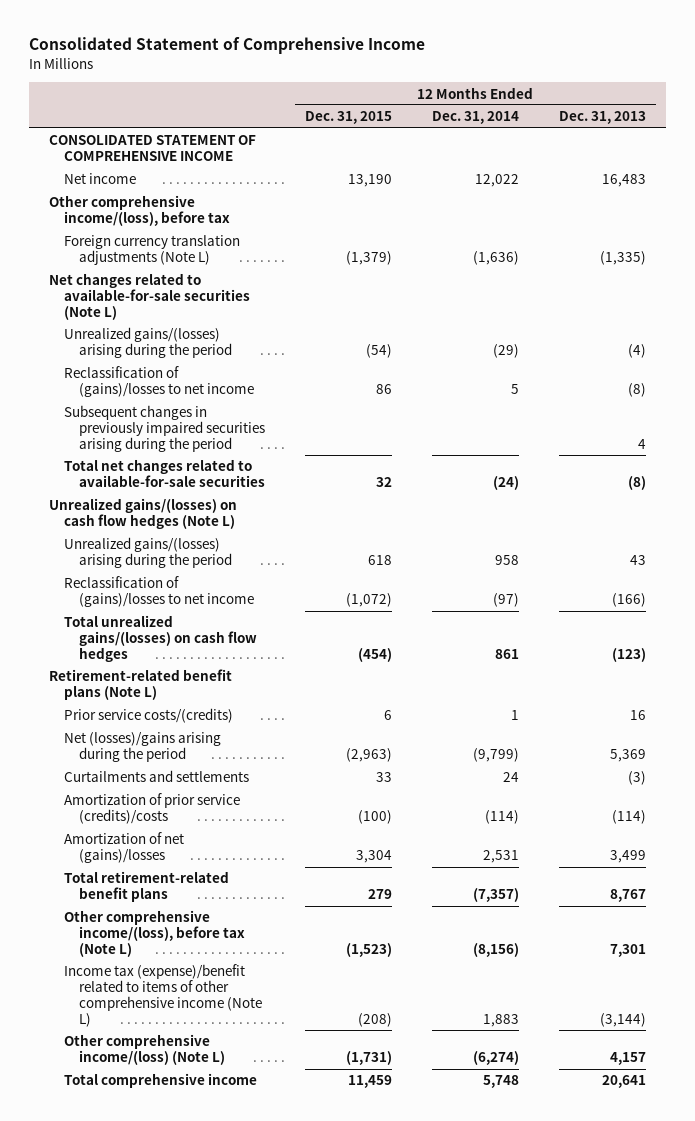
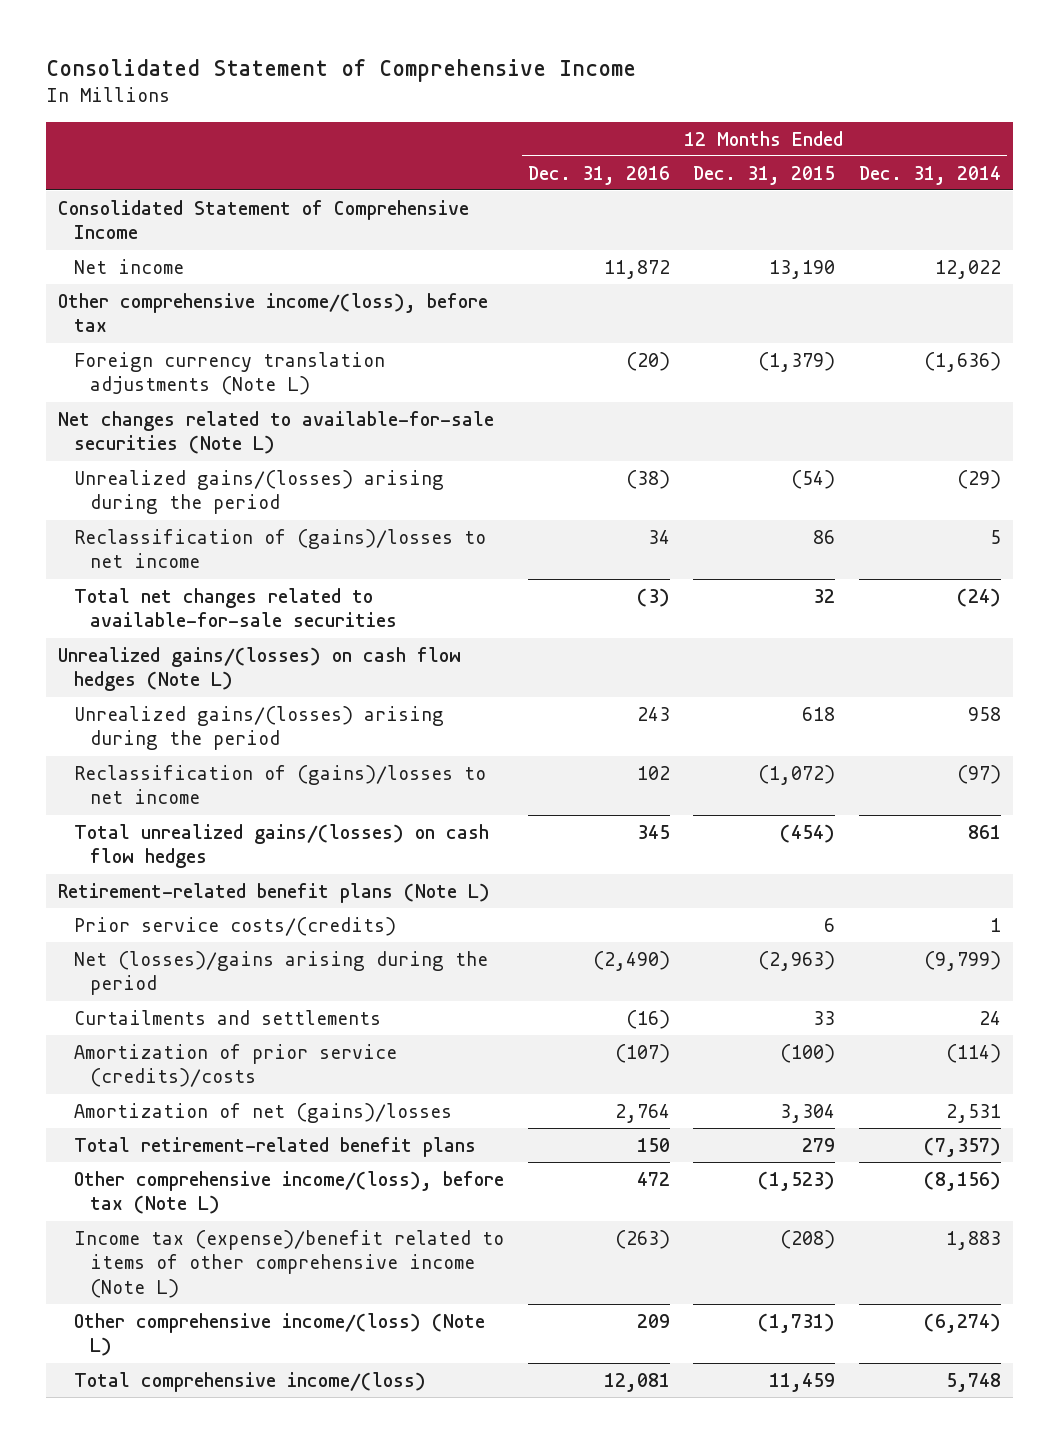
[558,111,646,125] Dec. 31, 2013 -> none
none -> [527,165,670,185] Dec. 31, 2016
[49,135,257,162] CONSOLIDATED STATEMENT OF COMPREHENSIVE INCOME -> [57,199,469,240] Consolidated Statement of Comprehensive Income
[63,405,265,453] Subsequent changes in previously impaired securities arising during the period -> none
[63,1073,257,1089] Total comprehensive income -> [73,1371,426,1392] Total comprehensive income/(loss)

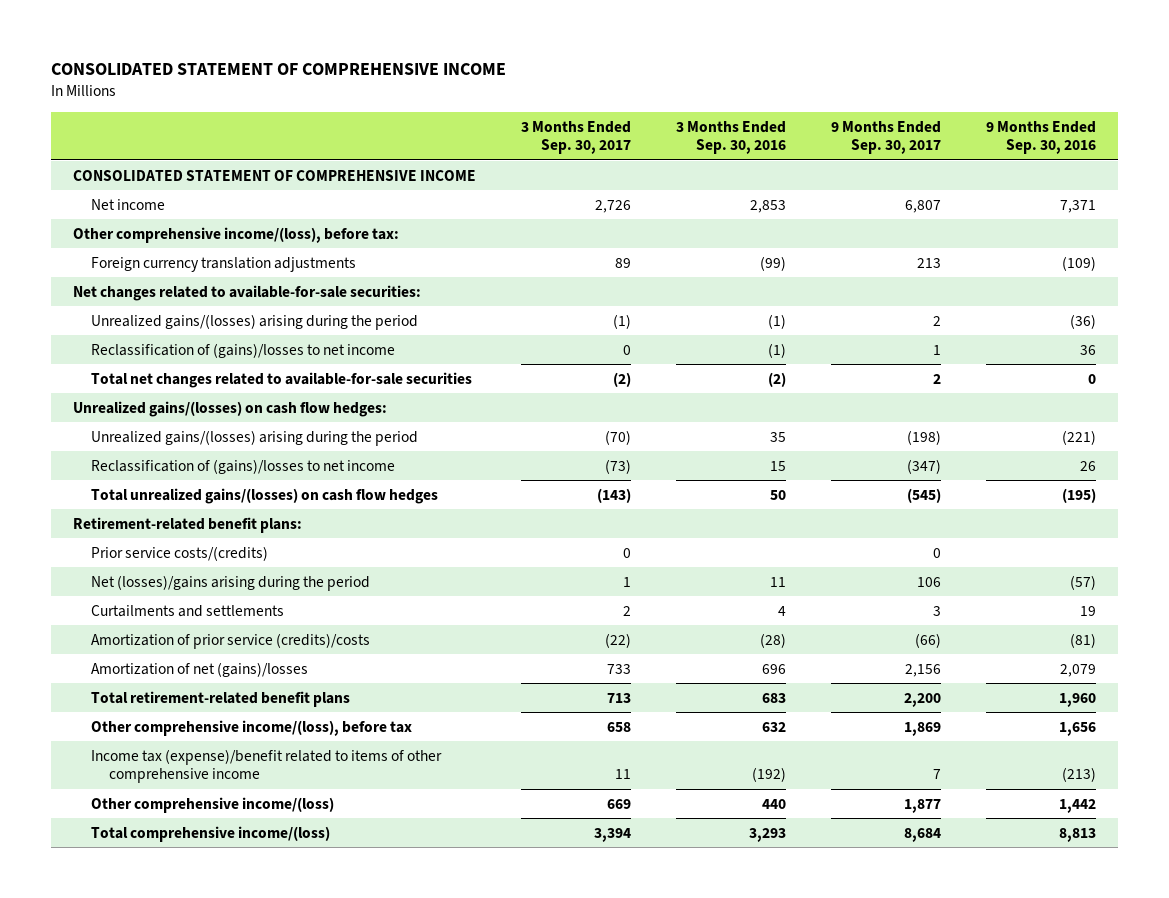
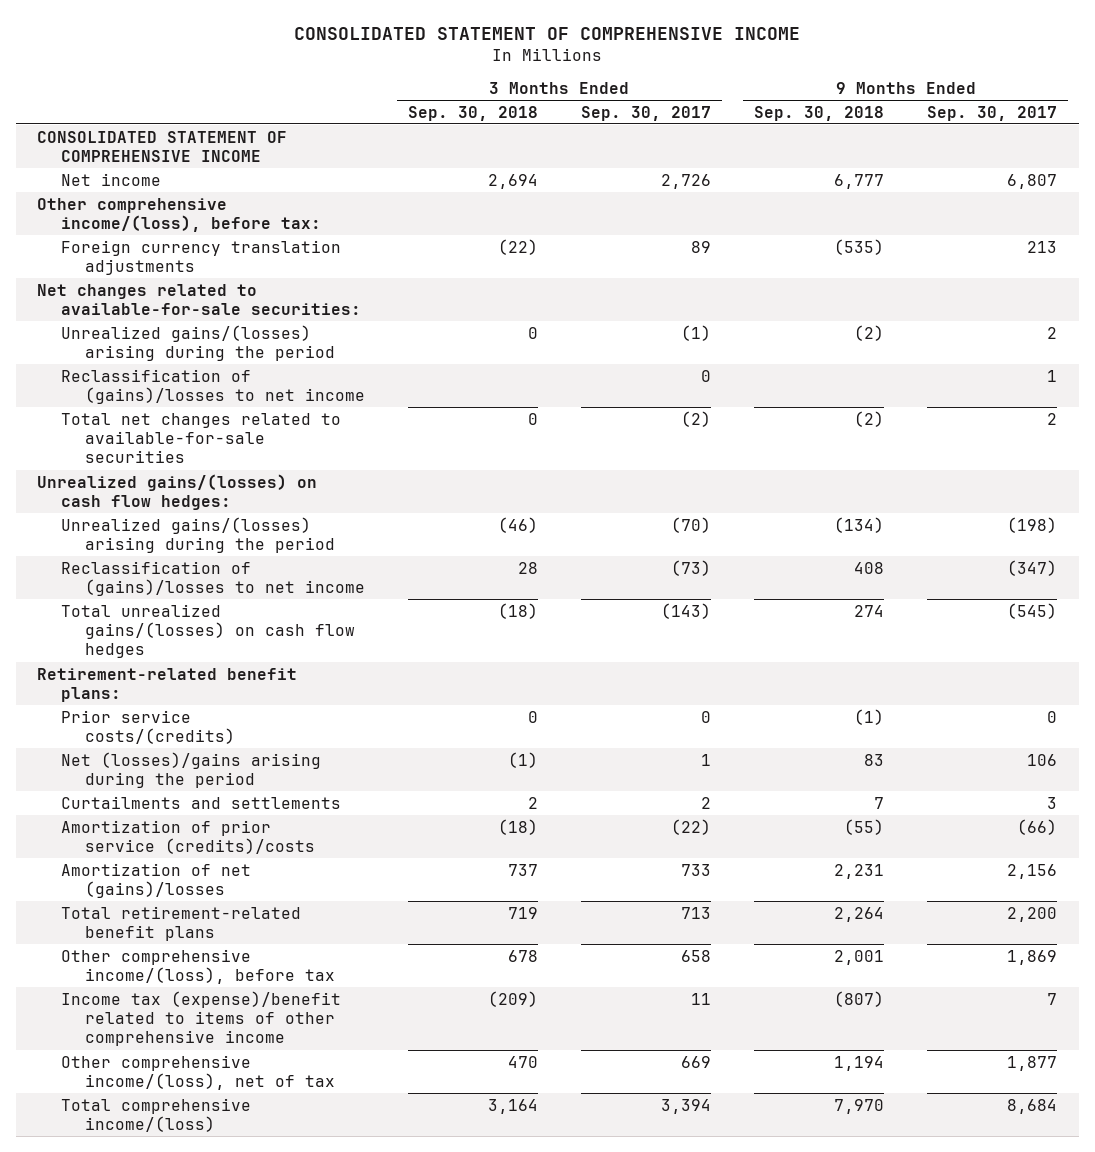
[675,120,786,155] 3 Months Ended Sep. 30, 2016 -> none
[985,120,1096,155] 9 Months Ended Sep. 30, 2016 -> none
none -> [407,105,538,121] Sep. 30, 2018
none -> [754,105,885,121] Sep. 30, 2018
[90,796,334,813] Other comprehensive income/(loss) -> [61,1054,335,1090] Other comprehensive income/(loss), net of tax

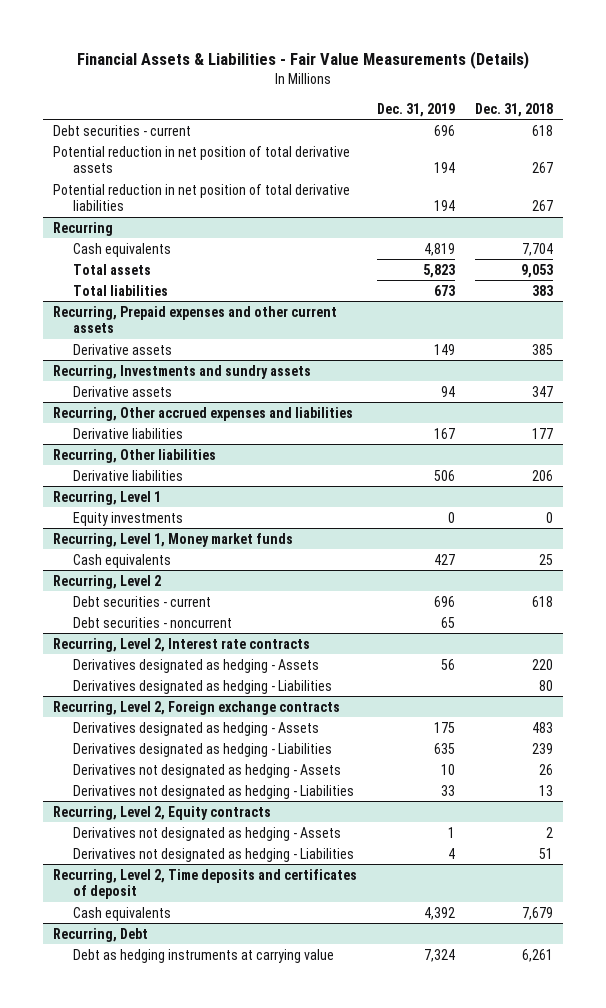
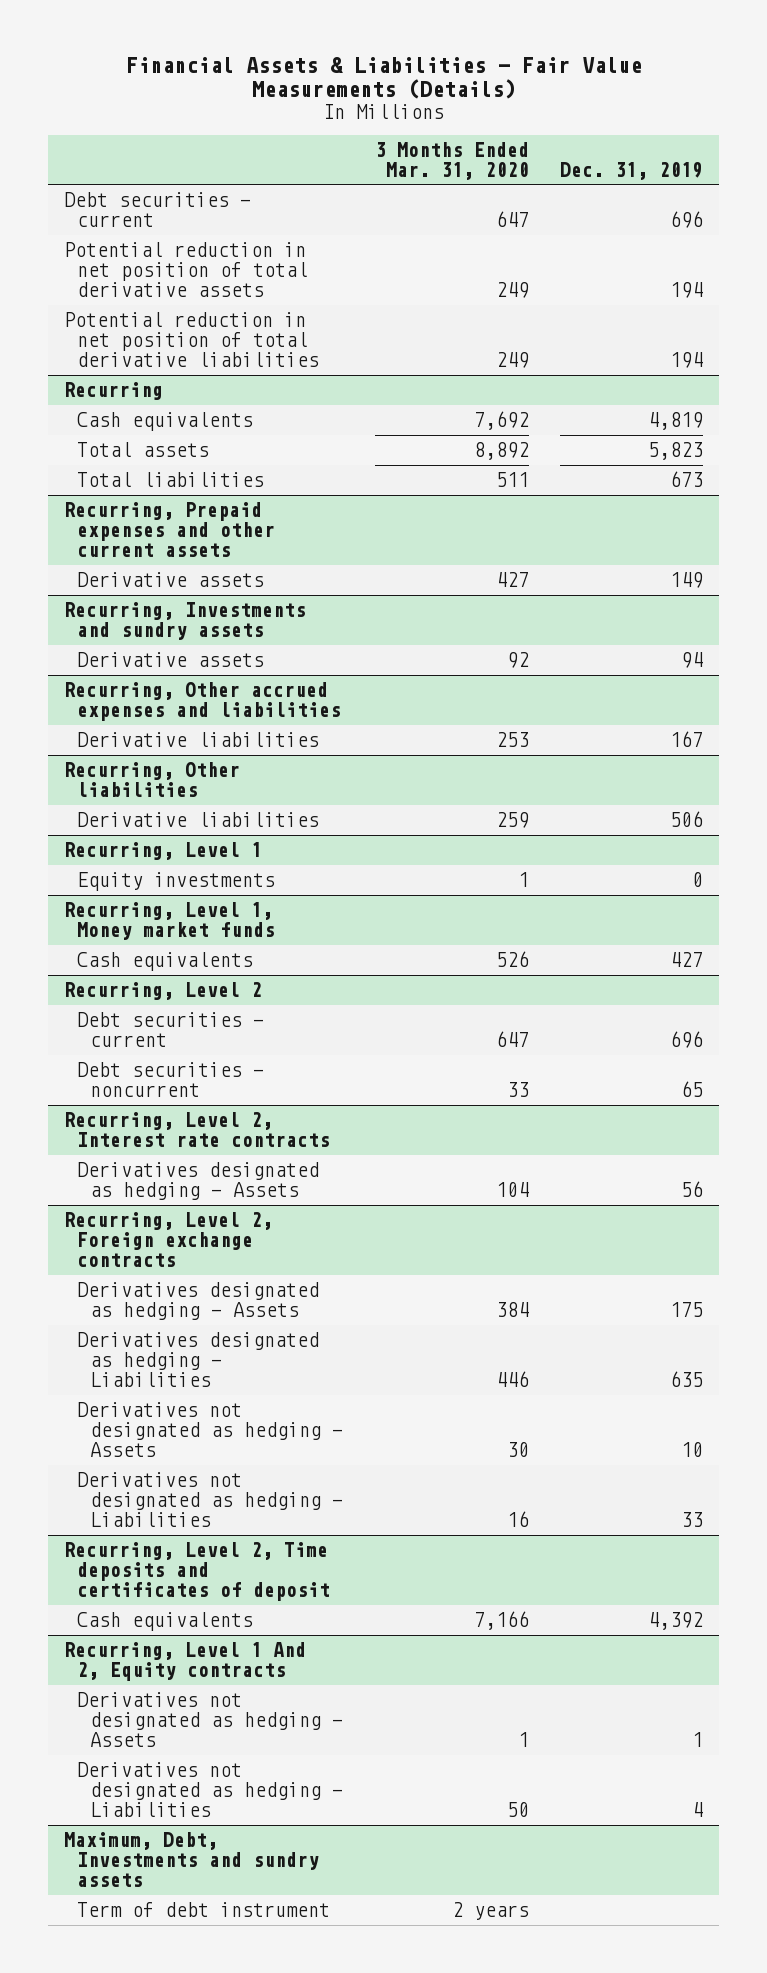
[474,102,553,117] Dec. 31, 2018 -> none
none -> [374,141,529,180] 3 Months Ended Mar. 31, 2020
[72,679,332,694] Derivatives designated as hedging - Liabilities -> none
[52,805,271,820] Recurring, Level 2, Equity contracts -> none
[72,826,341,841] Derivatives not designated as hedging - Assets -> none
[72,847,354,862] Derivatives not designated as hedging - Liabilities -> none
[52,927,148,942] Recurring, Debt -> none
[72,948,334,963] Debt as hedging instruments at carrying value -> none
none -> [63,1642,306,1682] Recurring, Level 1 And 2, Equity contracts
none -> [77,1692,344,1748] Derivatives not designated as hedging - Assets
none -> [77,1762,344,1818] Derivatives not designated as hedging - Liabilities
none -> [63,1832,320,1888] Maximum, Debt, Investments and sundry assets
none -> [77,1902,331,1918] Term of debt instrument

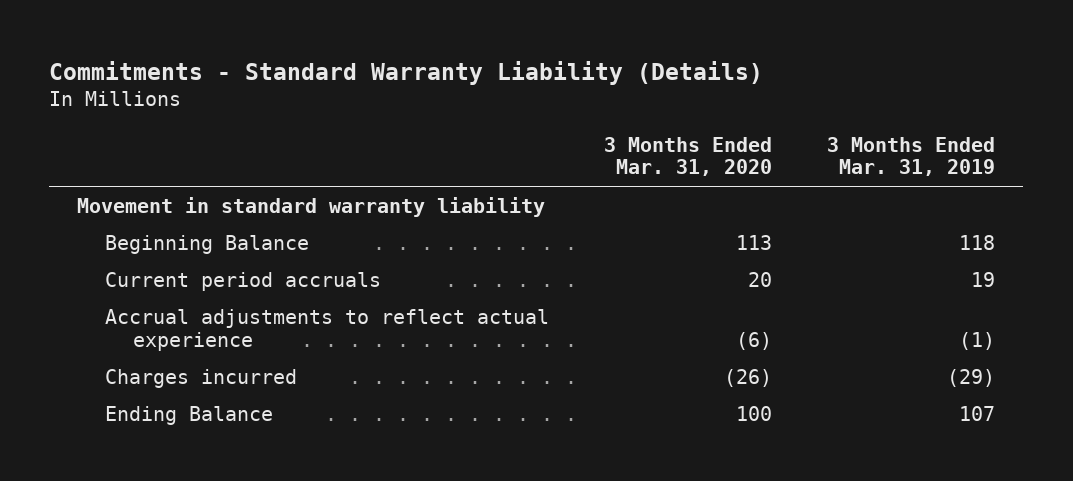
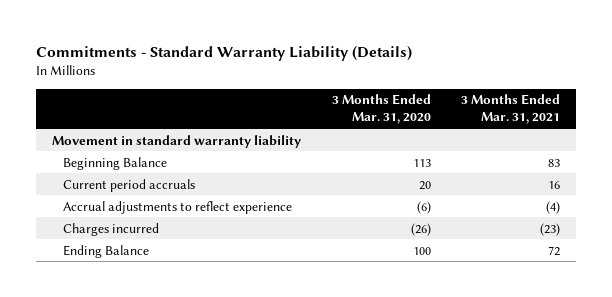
[827,136,996,177] 3 Months Ended Mar. 31, 2019 -> none
none -> [461,94,561,125] 3 Months Ended Mar. 31, 2021
[105,308,550,351] Accrual adjustments to reflect actual experience -> [63,200,293,214] Accrual adjustments to reflect experience

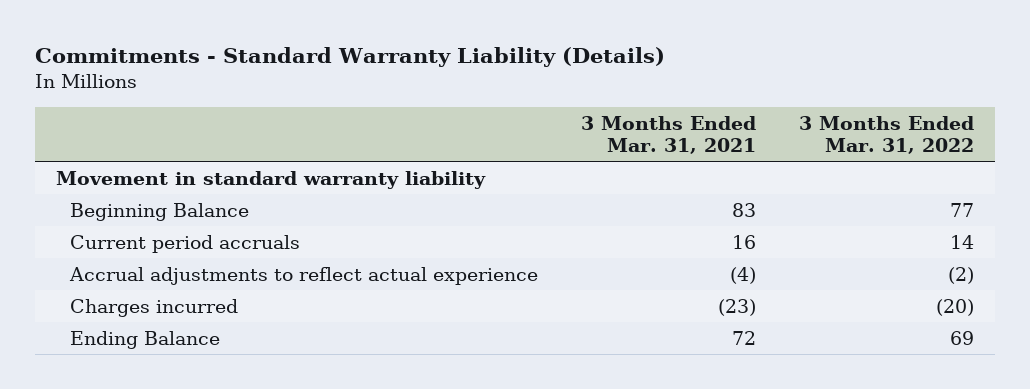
[331,94,431,125] 3 Months Ended Mar. 31, 2020 -> none
none -> [798,115,974,155] 3 Months Ended Mar. 31, 2022
[63,200,293,214] Accrual adjustments to reflect experience -> [69,266,539,285] Accrual adjustments to reflect actual experience

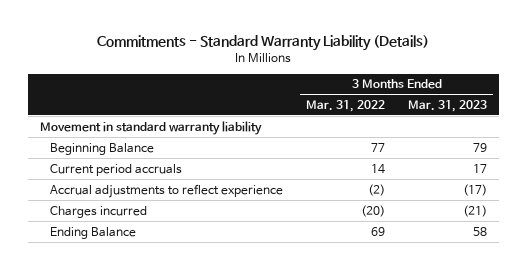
[580,115,756,155] 3 Months Ended Mar. 31, 2021 -> none
none -> [408,99,488,112] Mar. 31, 2023
[69,266,539,285] Accrual adjustments to reflect actual experience -> [49,183,283,198] Accrual adjustments to reflect experience

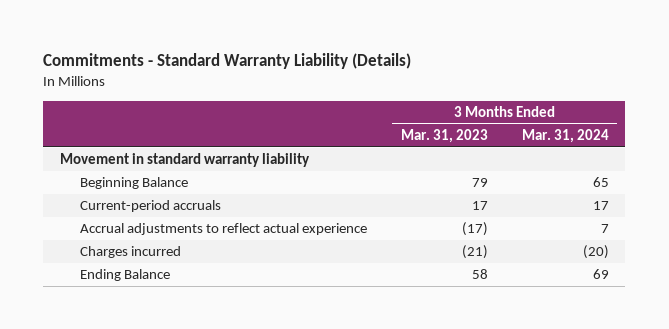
[306,99,386,112] Mar. 31, 2022 -> none
none -> [521,129,609,144] Mar. 31, 2024
[49,163,182,176] Current period accruals -> [79,200,221,213] Current-period accruals
[49,183,283,198] Accrual adjustments to reflect experience -> [79,223,367,236] Accrual adjustments to reflect actual experience

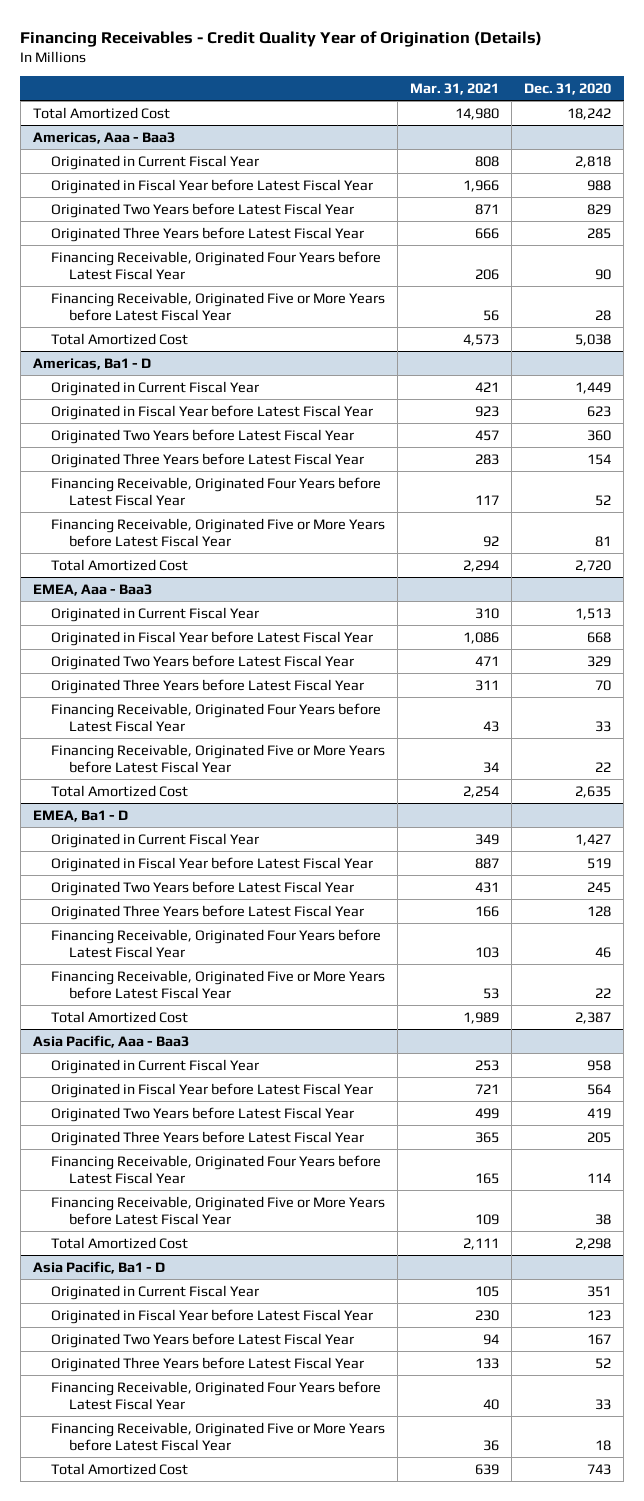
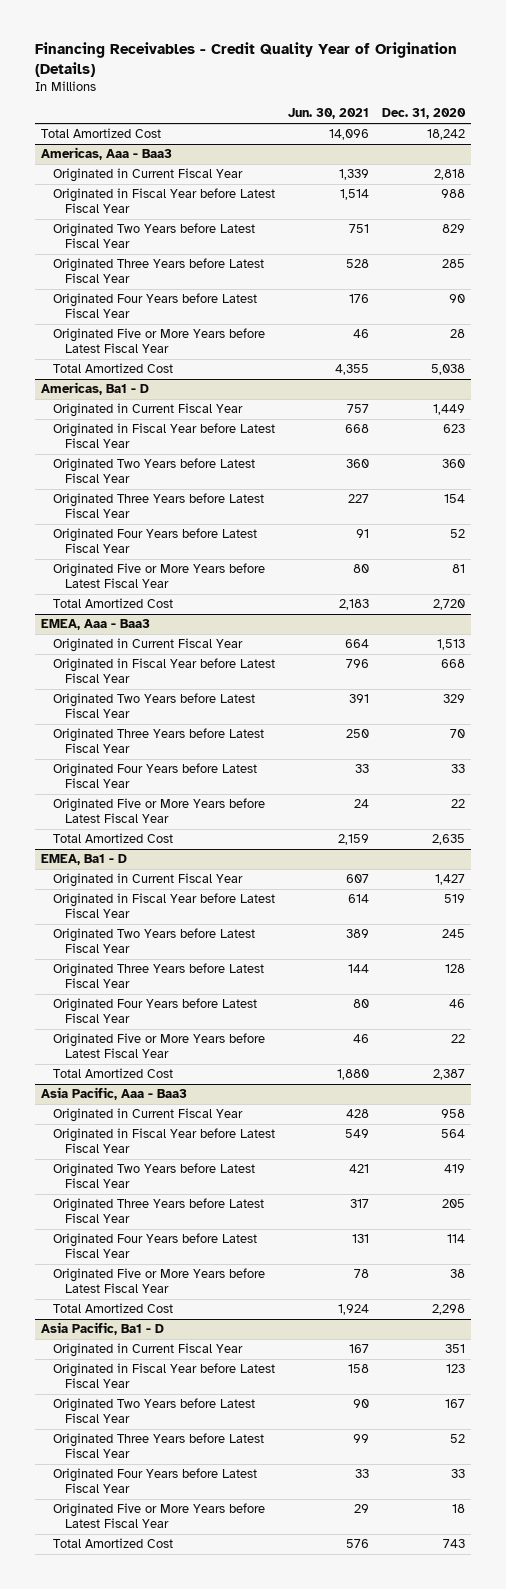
[410,82,500,95] Mar. 31, 2021 -> none
none -> [288,108,370,120] Jun. 30, 2021
[50,250,381,280] Financing Receivable, Originated Four Years before Latest Fiscal Year -> [53,293,258,319] Originated Four Years before Latest Fiscal Year
[50,291,385,321] Financing Receivable, Originated Five or More Years before Latest Fiscal Year -> [53,328,266,354] Originated Five or More Years before Latest Fiscal Year
[50,476,381,506] Financing Receivable, Originated Four Years before Latest Fiscal Year -> [53,528,258,554] Originated Four Years before Latest Fiscal Year
[50,517,385,547] Financing Receivable, Originated Five or More Years before Latest Fiscal Year -> [53,563,266,589] Originated Five or More Years before Latest Fiscal Year
[50,702,381,732] Financing Receivable, Originated Four Years before Latest Fiscal Year -> [53,763,258,789] Originated Four Years before Latest Fiscal Year
[50,743,385,773] Financing Receivable, Originated Five or More Years before Latest Fiscal Year -> [53,798,266,824] Originated Five or More Years before Latest Fiscal Year
[50,928,381,958] Financing Receivable, Originated Four Years before Latest Fiscal Year -> [53,998,258,1024] Originated Four Years before Latest Fiscal Year
[50,969,385,999] Financing Receivable, Originated Five or More Years before Latest Fiscal Year -> [53,1033,266,1059] Originated Five or More Years before Latest Fiscal Year
[50,1154,381,1184] Financing Receivable, Originated Four Years before Latest Fiscal Year -> [53,1233,258,1259] Originated Four Years before Latest Fiscal Year
[50,1195,385,1225] Financing Receivable, Originated Five or More Years before Latest Fiscal Year -> [53,1268,266,1294] Originated Five or More Years before Latest Fiscal Year
[50,1380,381,1410] Financing Receivable, Originated Four Years before Latest Fiscal Year -> [53,1468,258,1494] Originated Four Years before Latest Fiscal Year
[50,1421,385,1451] Financing Receivable, Originated Five or More Years before Latest Fiscal Year -> [53,1503,266,1529] Originated Five or More Years before Latest Fiscal Year

